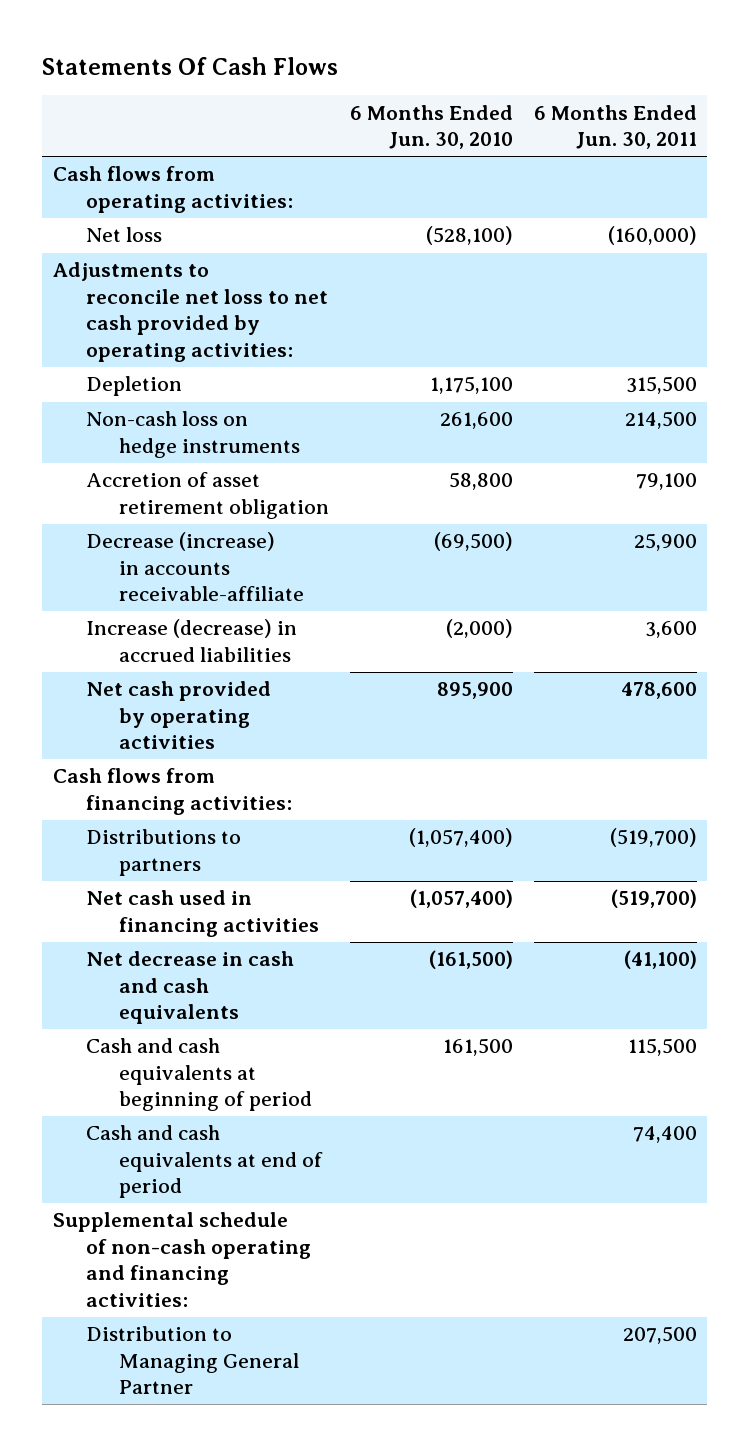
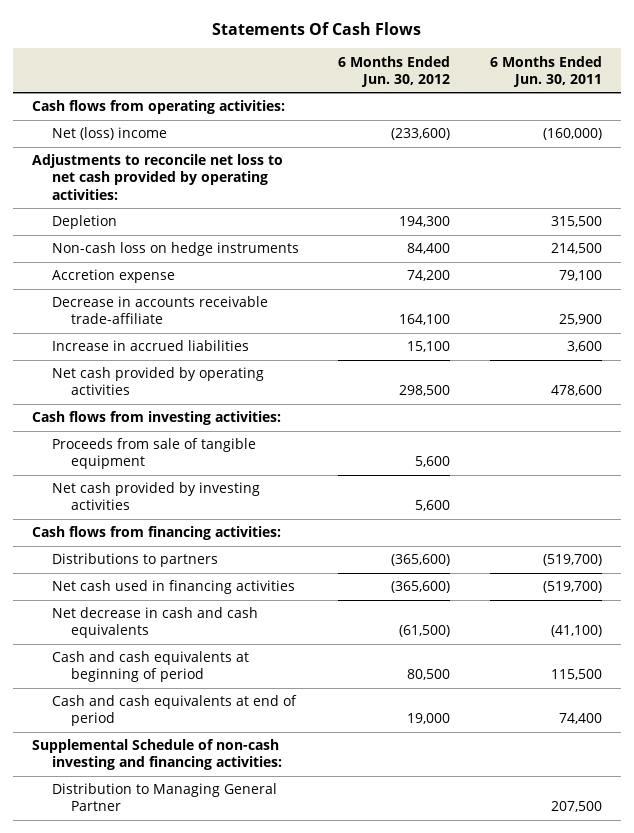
[349,104,513,150] 6 Months Ended Jun. 30, 2010 -> none
none -> [338,55,451,87] 6 Months Ended Jun. 30, 2012
[85,227,162,243] Net loss -> [51,127,167,141] Net (loss) income
[85,472,329,519] Accretion of asset retirement obligation -> [51,269,175,284] Accretion expense
[85,532,304,602] Decrease (increase) in accounts receivable-affiliate -> [51,296,268,325] Decrease in accounts receivable trade-affiliate
[85,619,297,662] Increase (decrease) in accrued liabilities -> [51,340,249,352] Increase in accrued liabilities
none -> [32,411,282,426] Cash flows from investing activities:
none -> [51,438,256,470] Proceeds from sale of tangible equipment
none -> [51,482,260,511] Net cash provided by investing activities
[52,1212,311,1307] Supplemental schedule of non-cash operating and financing activities: -> [32,739,282,771] Supplemental Schedule of non-cash investing and financing activities:

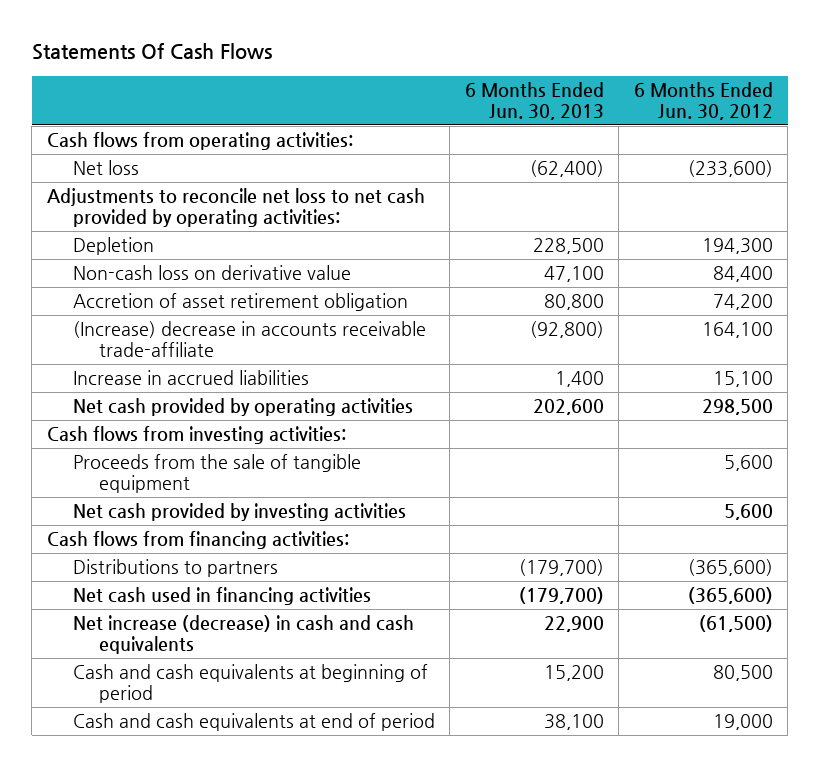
[489,55,602,87] 6 Months Ended Jun. 30, 2011 -> none
none -> [464,82,604,120] 6 Months Ended Jun. 30, 2013
[51,127,167,141] Net (loss) income -> [72,160,139,176] Net loss
[51,242,299,257] Non-cash loss on hedge instruments -> [72,265,351,281] Non-cash loss on derivative value
[51,269,175,284] Accretion expense -> [72,293,408,312] Accretion of asset retirement obligation
[51,296,268,325] Decrease in accounts receivable trade-affiliate -> [72,321,426,358] (Increase) decrease in accounts receivable trade-affiliate
[51,438,256,470] Proceeds from sale of tangible equipment -> [72,454,361,494] Proceeds from the sale of tangible equipment
[51,607,258,639] Net decrease in cash and cash equivalents -> [72,615,414,655] Net increase (decrease) in cash and cash equivalents
[32,739,282,771] Supplemental Schedule of non-cash investing and financing activities: -> none
[51,783,277,812] Distribution to Managing General Partner -> none

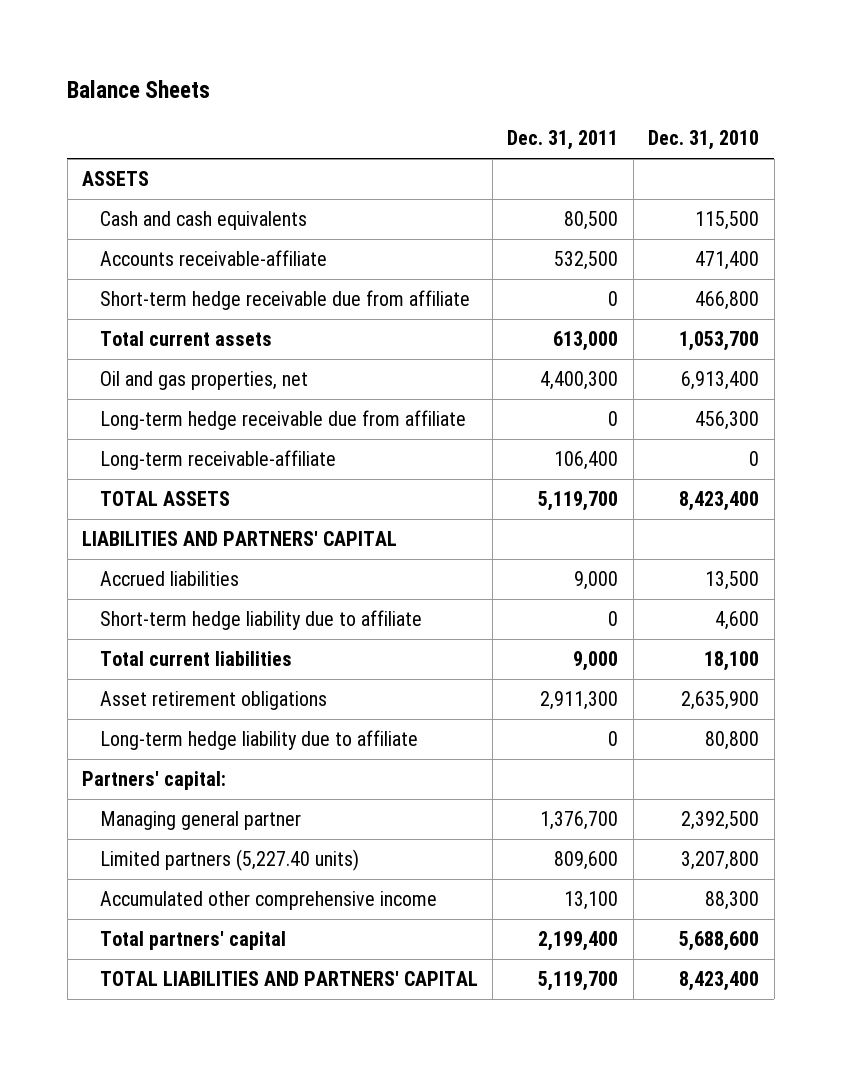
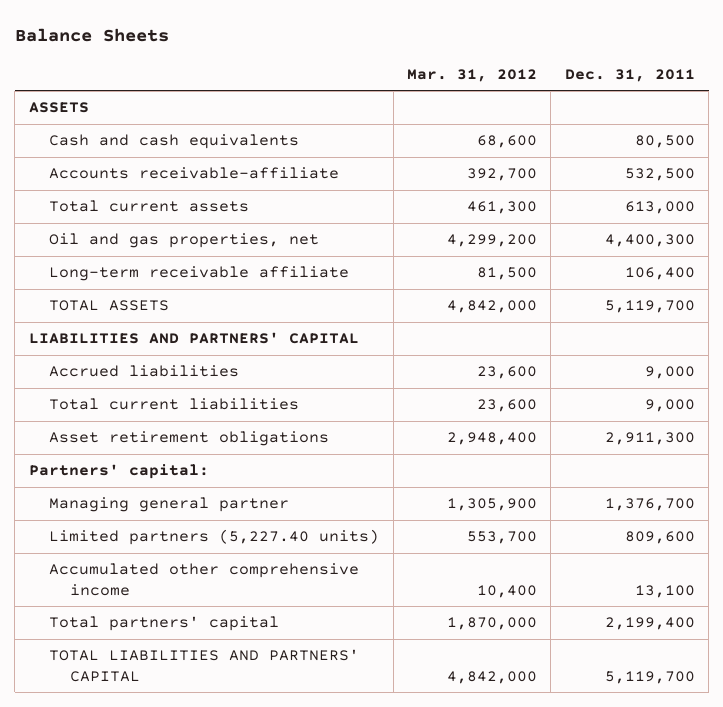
[648,130,760,151] Dec. 31, 2010 -> none
none -> [406,68,537,82] Mar. 31, 2012
[99,289,470,310] Short-term hedge receivable due from affiliate -> none
[99,409,466,430] Long-term hedge receivable due from affiliate -> none
[99,449,336,470] Long-term receivable-affiliate -> [49,266,350,282] Long-term receivable affiliate
[99,609,422,630] Short-term hedge liability due to affiliate -> none
[99,729,418,750] Long-term hedge liability due to affiliate -> none

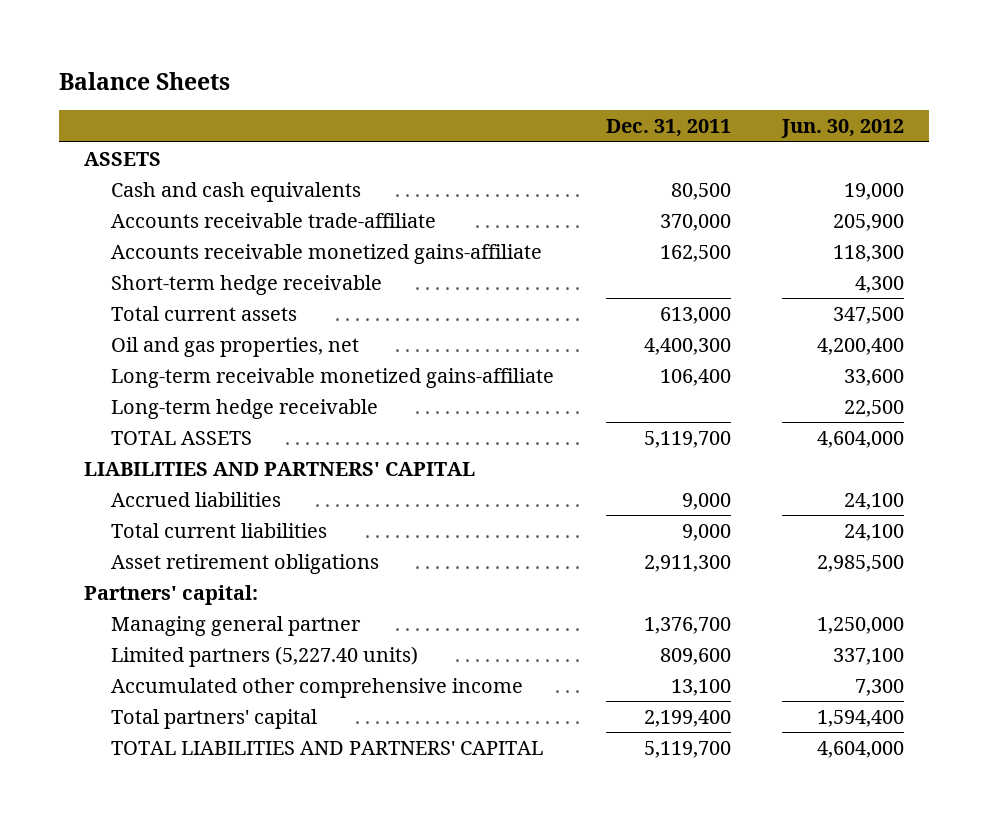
[406,68,537,82] Mar. 31, 2012 -> none
none -> [780,119,904,139] Jun. 30, 2012
[49,167,340,180] Accounts receivable-affiliate -> [111,212,437,228] Accounts receivable trade-affiliate
[624,168,695,182] 532,500 -> [659,213,731,231] 370,000
none -> [111,243,543,264] Accounts receivable monetized gains-affiliate
none -> [111,274,383,295] Short-term hedge receivable
[49,266,350,282] Long-term receivable affiliate -> [111,367,555,388] Long-term receivable monetized gains-affiliate
none -> [111,398,379,419] Long-term hedge receivable

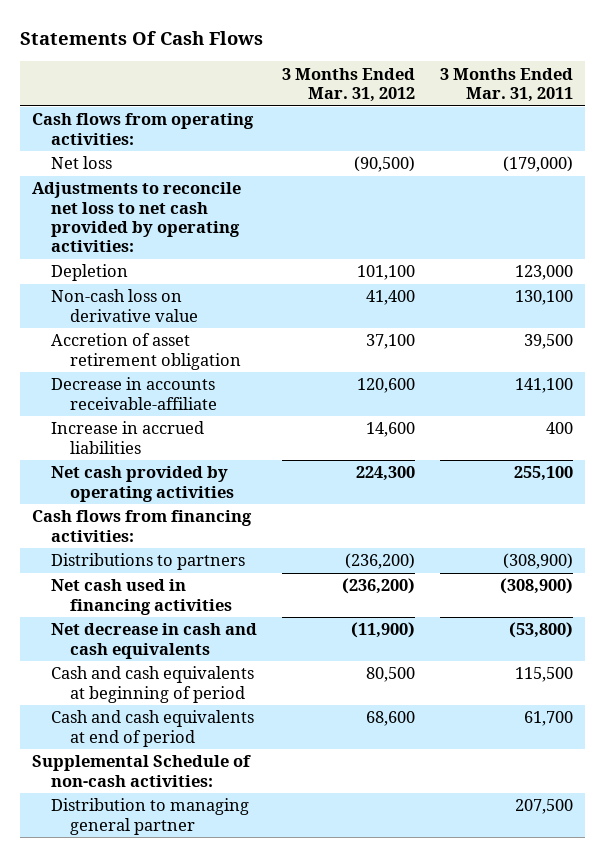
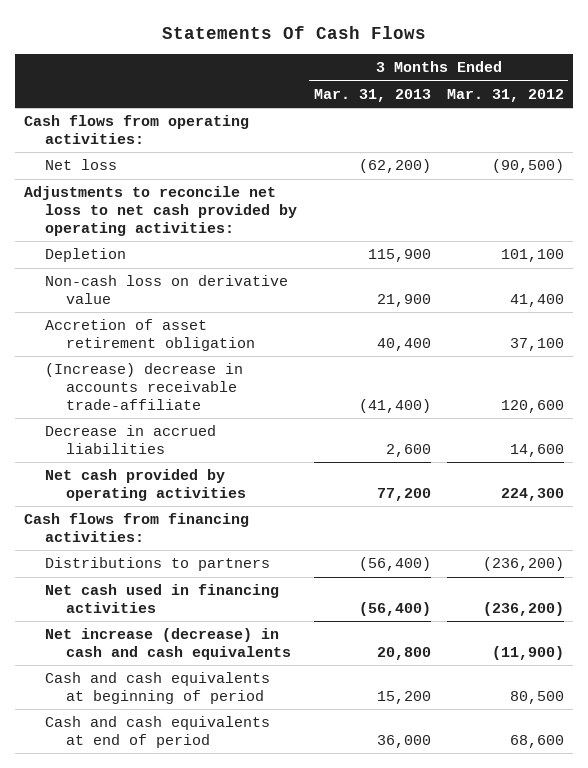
[439,67,573,102] 3 Months Ended Mar. 31, 2011 -> none
none -> [313,88,431,102] Mar. 31, 2013
[51,377,218,410] Decrease in accounts receivable-affiliate -> [44,363,243,411] (Increase) decrease in accounts receivable trade-affiliate
[51,421,205,454] Increase in accrued liabilities -> [44,425,216,455] Decrease in accrued liabilities
[51,623,258,659] Net decrease in cash and cash equivalents -> [44,628,292,661] Net increase (decrease) in cash and cash equivalents
[32,755,252,787] Supplemental Schedule of non-cash activities: -> none
[51,798,250,835] Distribution to managing general partner -> none

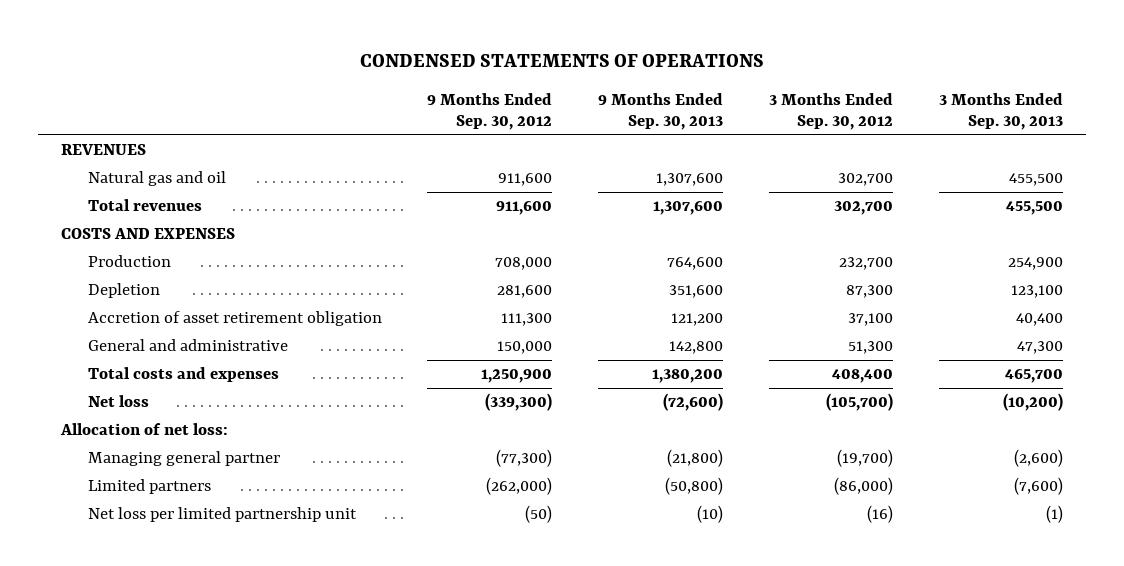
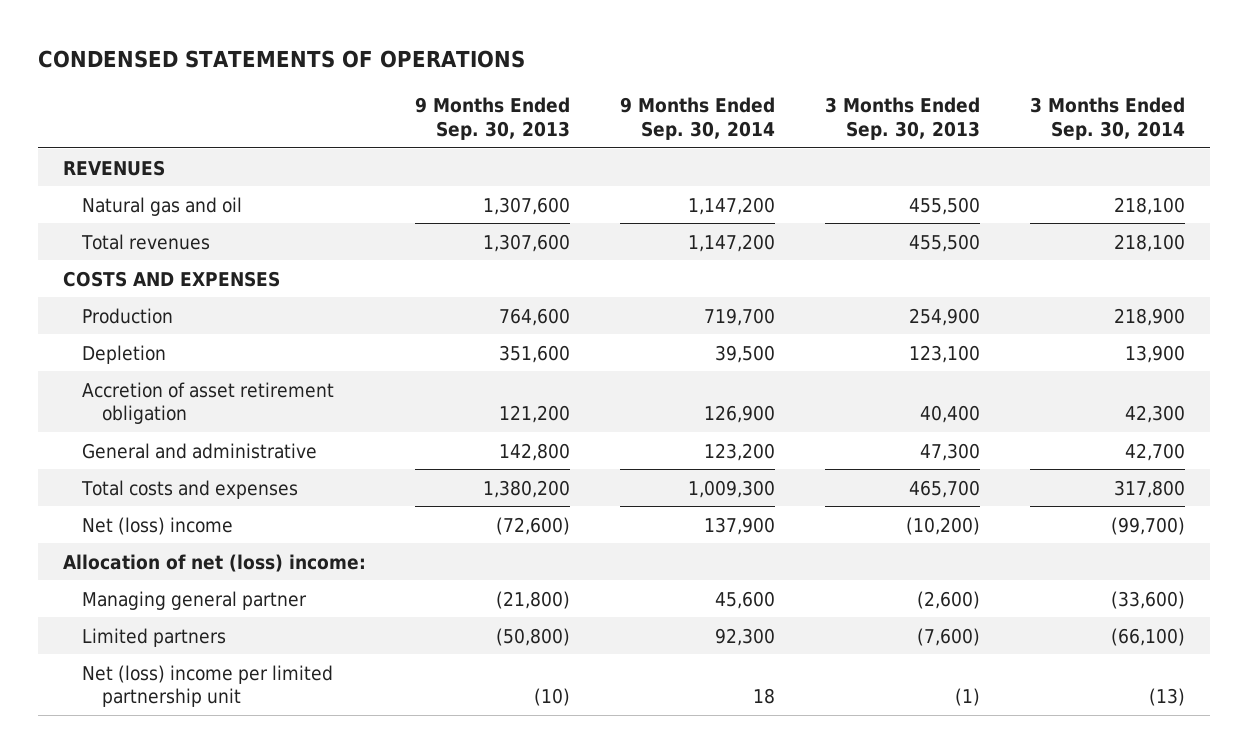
[427,92,553,131] 9 Months Ended Sep. 30, 2012 -> none
[769,92,894,131] 3 Months Ended Sep. 30, 2012 -> none
none -> [620,97,776,140] 9 Months Ended Sep. 30, 2014
none -> [1029,97,1185,140] 3 Months Ended Sep. 30, 2014
[87,395,149,408] Net loss -> [82,516,234,535] Net (loss) income
[59,423,228,436] Allocation of net loss: -> [62,553,366,572] Allocation of net (loss) income:
[87,507,357,523] Net loss per limited partnership unit -> [82,664,334,708] Net (loss) income per limited partnership unit

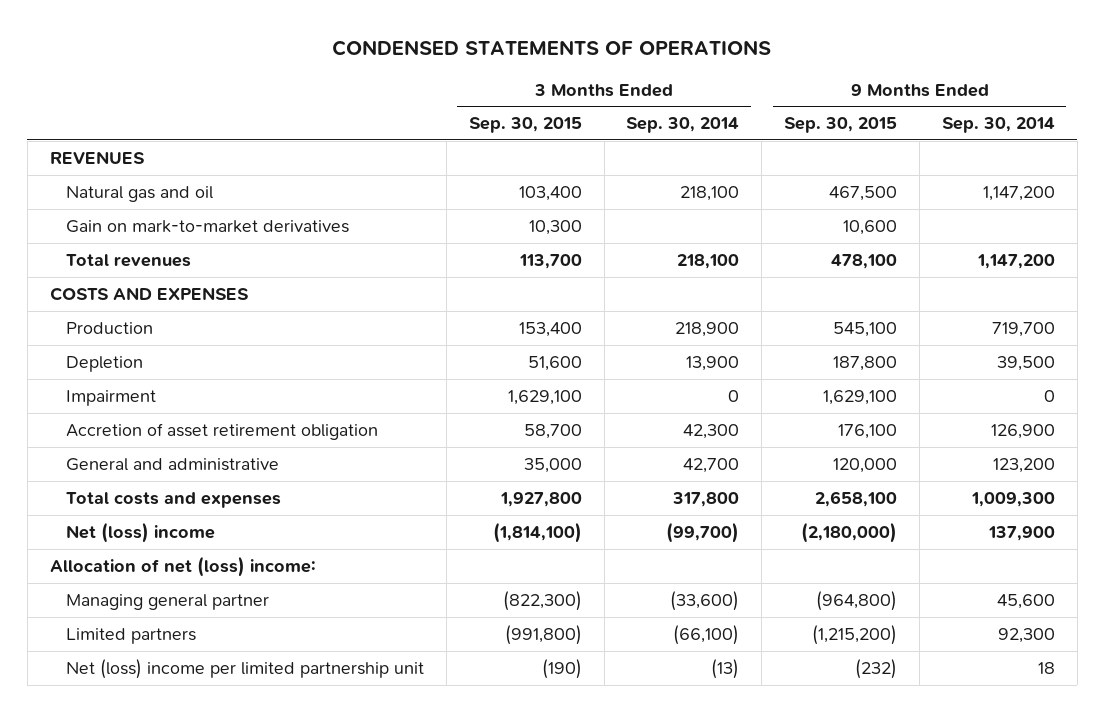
[415,97,571,140] 9 Months Ended Sep. 30, 2013 -> none
[824,97,980,140] 3 Months Ended Sep. 30, 2013 -> none
none -> [468,117,582,134] Sep. 30, 2015
none -> [784,117,898,134] Sep. 30, 2015
none -> [65,219,349,233] Gain on mark-to-market derivatives
none -> [65,389,156,406] Impairment

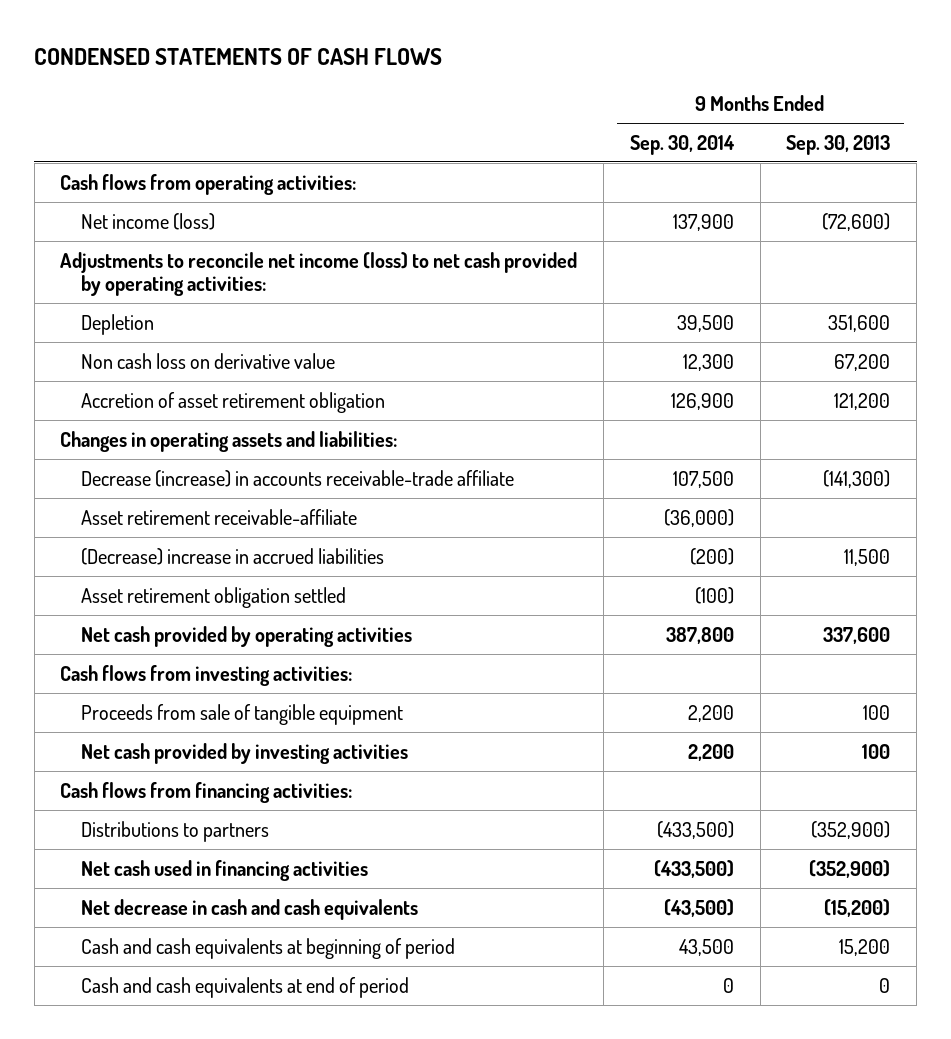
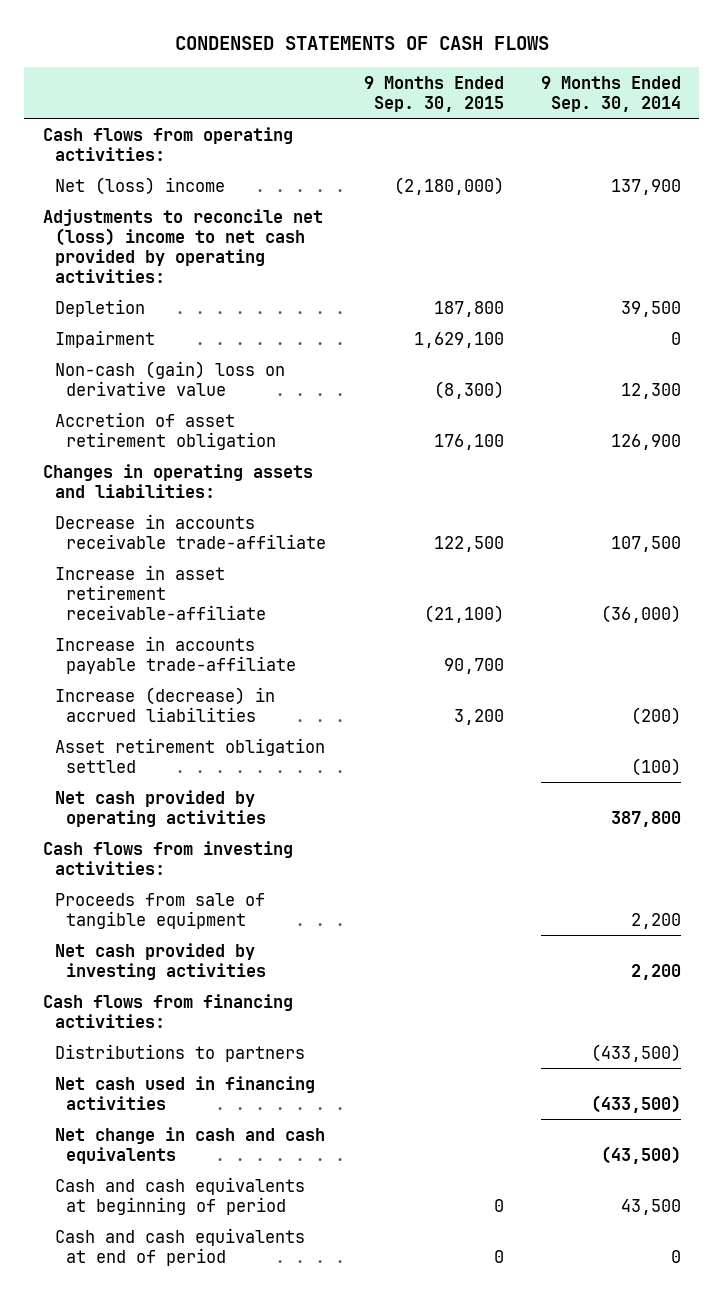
[786,134,891,155] Sep. 30, 2013 -> none
none -> [363,75,504,112] 9 Months Ended Sep. 30, 2015
[80,212,215,230] Net income (loss) -> [54,176,225,195] Net (loss) income
[60,251,578,296] Adjustments to reconcile net income (loss) to net cash provided by operating activities: -> [43,208,324,283] Adjustments to reconcile net (loss) income to net cash provided by operating activities:
none -> [54,329,155,348] Impairment
[80,352,335,369] Non cash loss on derivative value -> [54,360,285,396] Non-cash (gain) loss on derivative value
[80,469,514,487] Decrease (increase) in accounts receivable-trade affiliate -> [54,513,327,549] Decrease in accounts receivable trade-affiliate
[80,508,357,525] Asset retirement receivable-affiliate -> [54,564,267,620] Increase in asset retirement receivable-affiliate
none -> [54,635,297,674] Increase in accounts payable trade-affiliate
[80,547,384,565] (Decrease) increase in accrued liabilities -> [54,686,275,722] Increase (decrease) in accrued liabilities
[80,898,418,920] Net decrease in cash and cash equivalents -> [54,1126,325,1164] Net change in cash and cash equivalents

